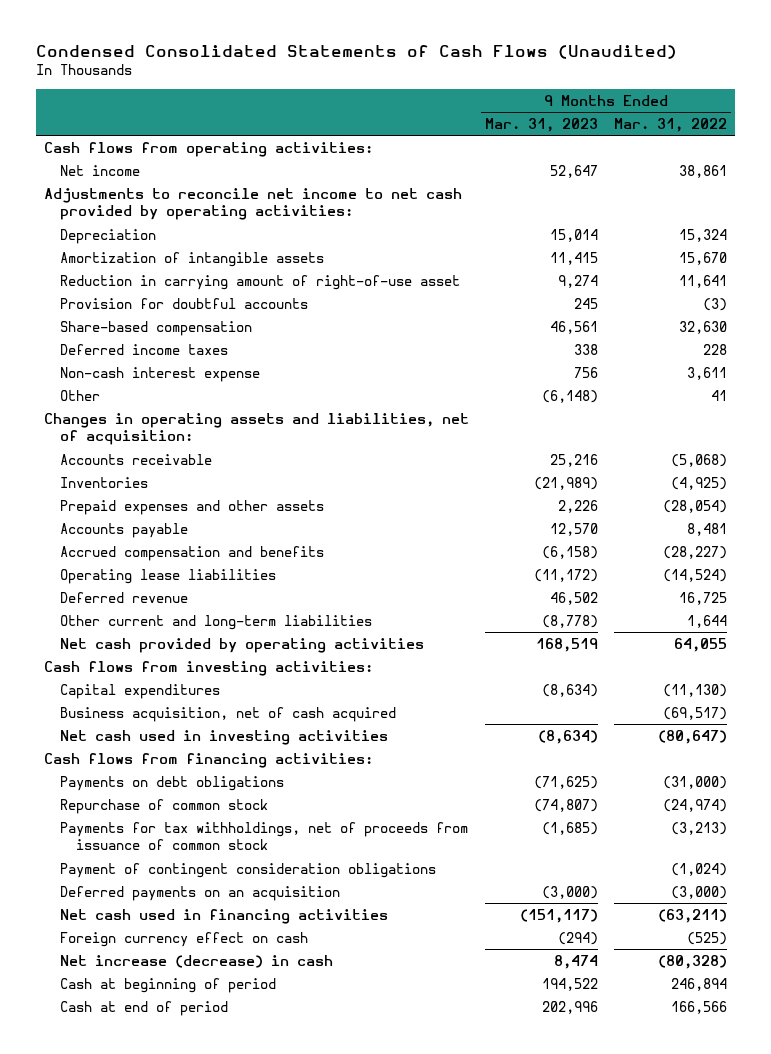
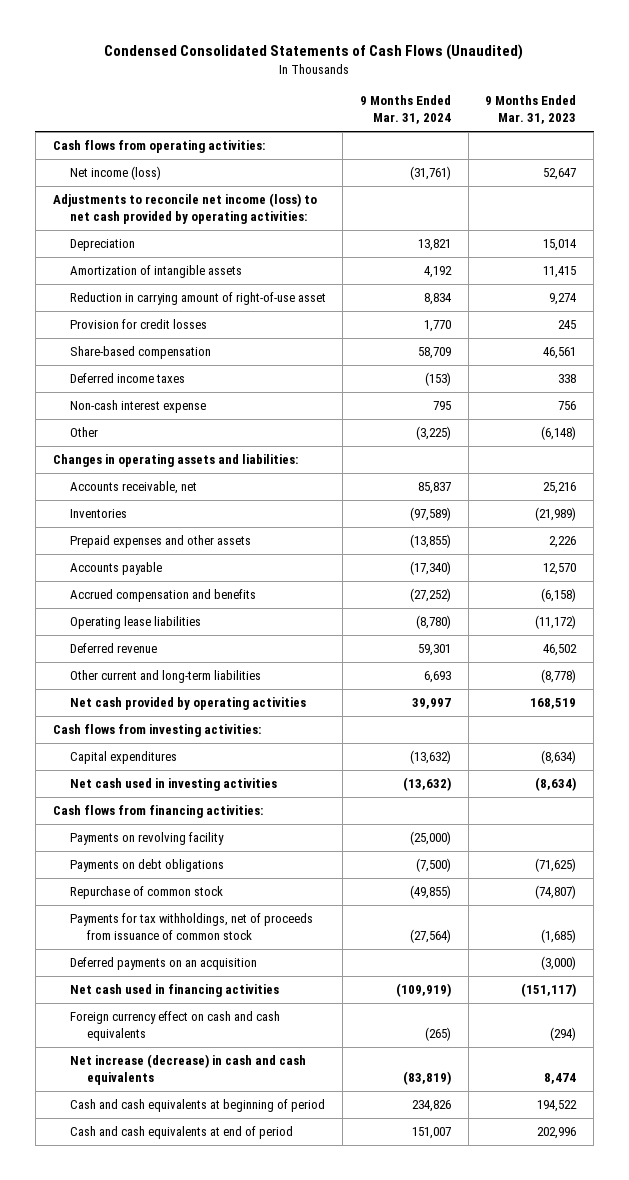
[613,117,727,132] Mar. 31, 2022 -> none
none -> [360,95,452,125] 9 Months Ended Mar. 31, 2024
[59,164,140,176] Net income -> [69,166,161,181] Net income (loss)
[44,187,463,221] Adjustments to reconcile net income to net cash provided by operating activities: -> [52,193,317,225] Adjustments to reconcile net income (loss) to net cash provided by operating activities:
[59,297,308,309] Provision for doubtful accounts -> [69,319,207,330] Provision for credit losses
[44,412,470,446] Changes in operating assets and liabilities, net of acquisition: -> [52,454,298,468] Changes in operating assets and liabilities:
[59,453,212,465] Accounts receivable -> [69,481,197,495] Accounts receivable, net
[59,706,396,722] Business acquisition, net of cash acquired -> none
none -> [69,832,224,846] Payments on revolving facility
[59,862,436,878] Payment of contingent consideration obligations -> none
[59,931,308,947] Foreign currency effect on cash -> [69,1011,280,1042] Foreign currency effect on cash and cash equivalents
[59,954,333,968] Net increase (decrease) in cash -> [69,1054,306,1086] Net increase (decrease) in cash and cash equivalents
[59,977,276,993] Cash at beginning of period -> [69,1099,325,1113] Cash and cash equivalents at beginning of period
[59,1000,228,1016] Cash at end of period -> [69,1126,293,1140] Cash and cash equivalents at end of period

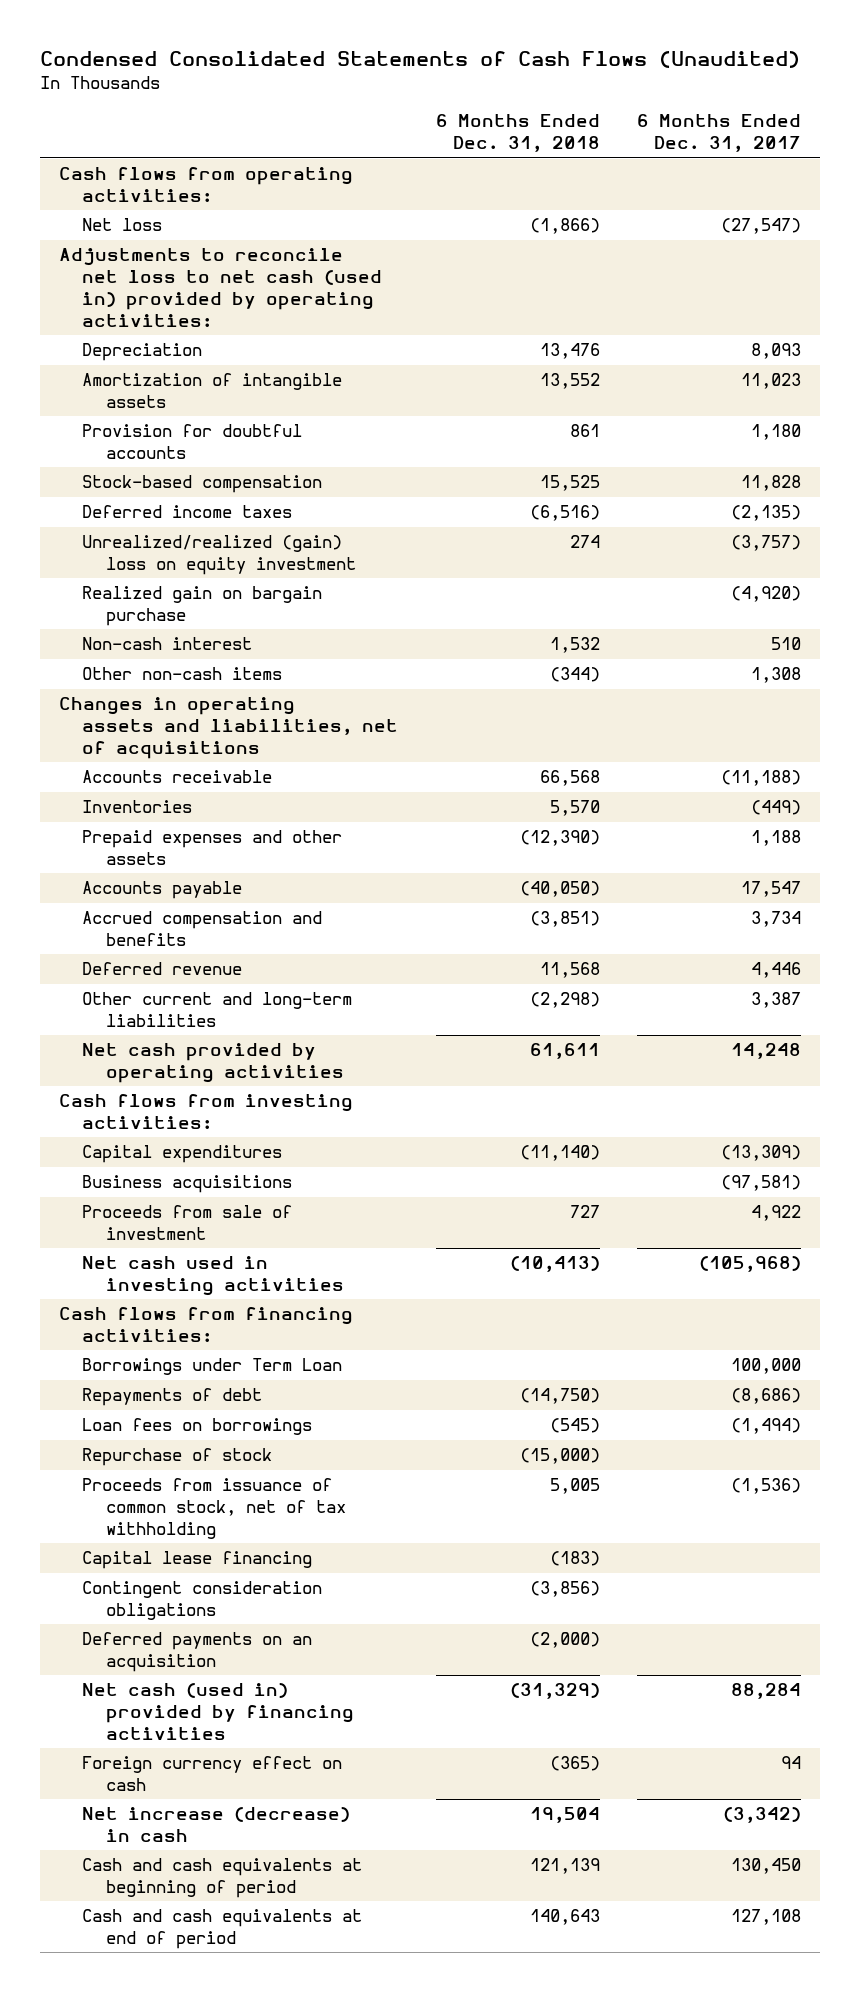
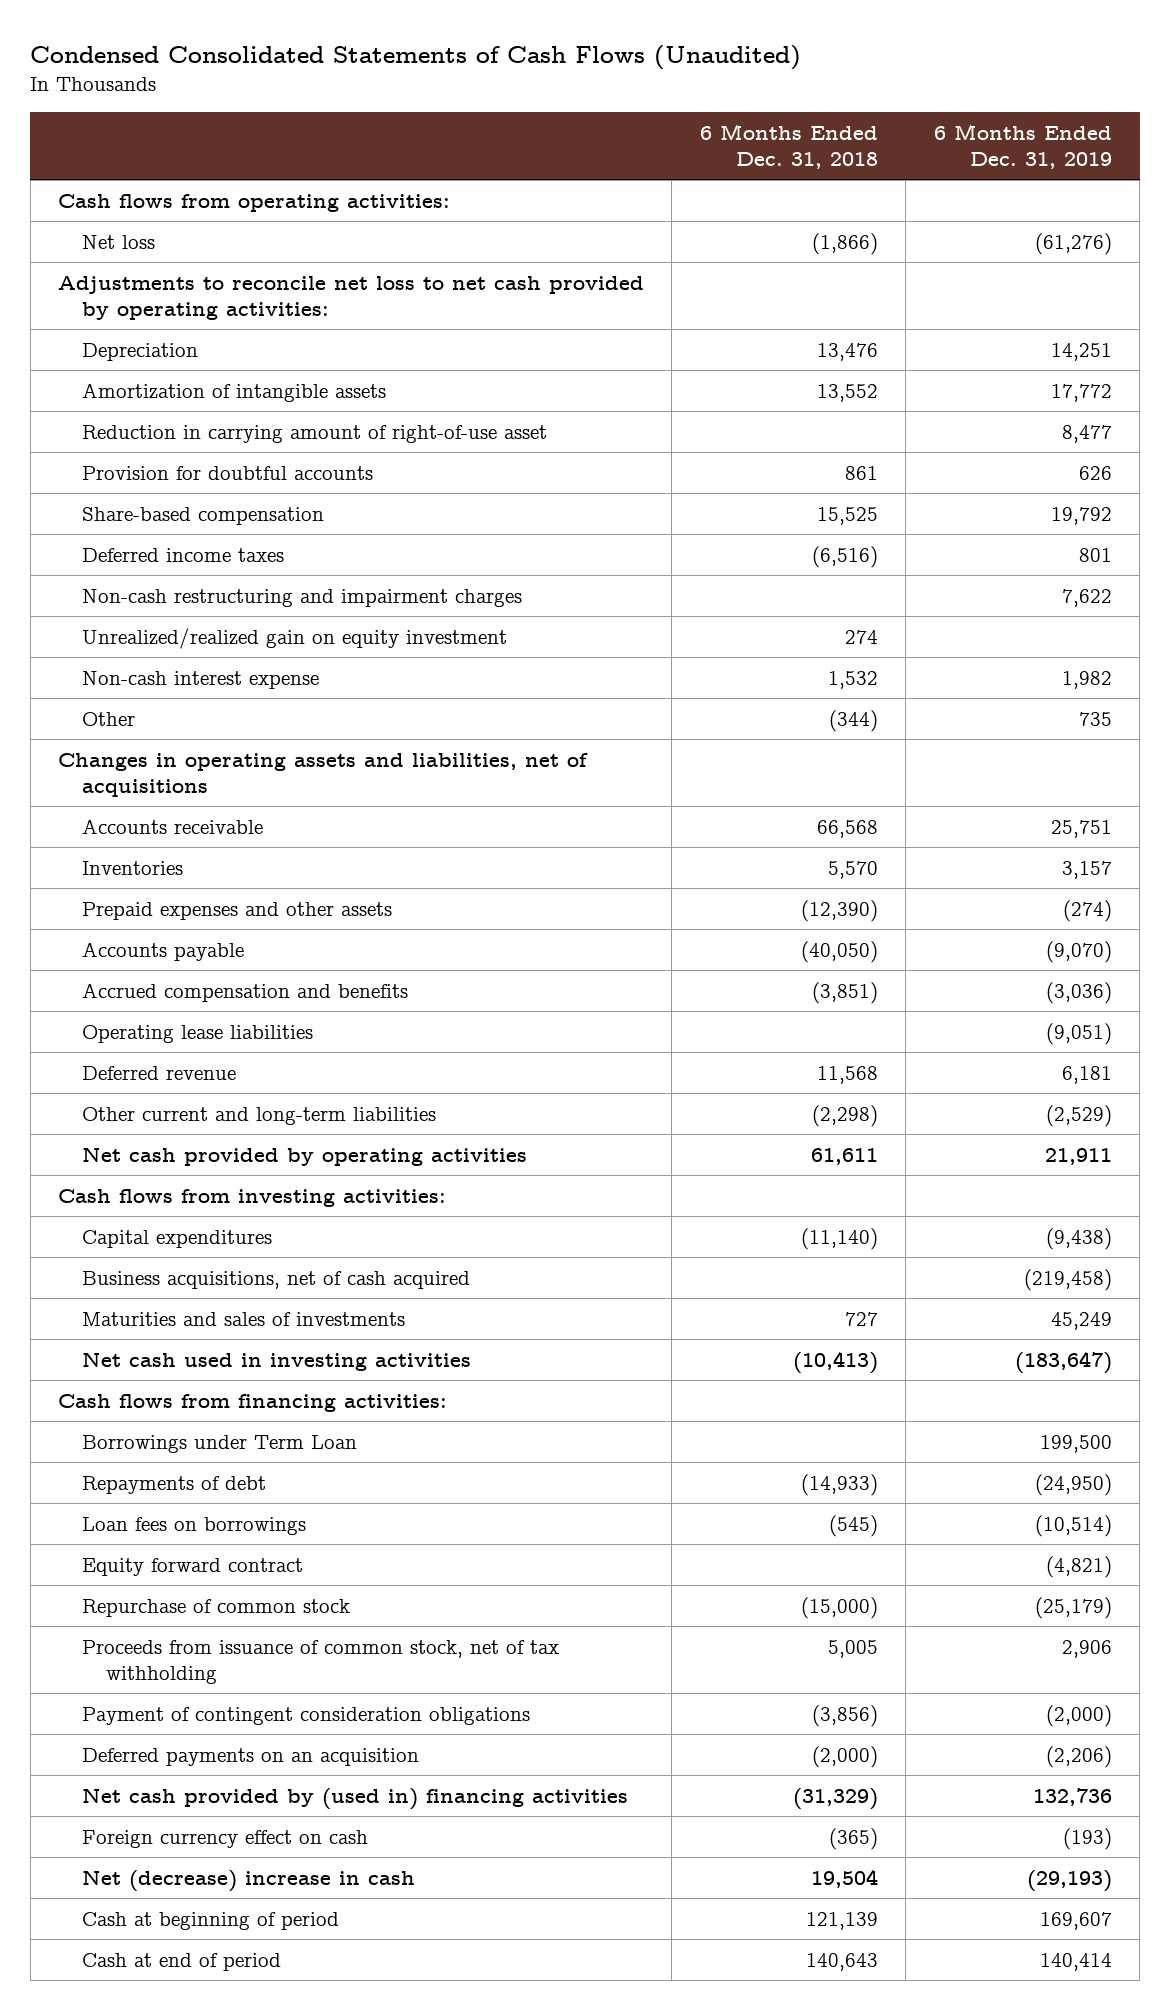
[637,114,802,153] 6 Months Ended Dec. 31, 2017 -> none
none -> [933,123,1112,169] 6 Months Ended Dec. 31, 2019
[58,248,383,327] Adjustments to reconcile net loss to net cash (used in) provided by operating activities: -> [57,275,644,320] Adjustments to reconcile net loss to net cash provided by operating activities:
none -> [81,424,547,443] Reduction in carrying amount of right-of-use asset
[82,475,323,494] Stock-based compensation -> [81,506,324,525] Share-based compensation
[82,586,323,627] Realized gain on bargain purchase -> none
none -> [81,588,522,607] Non-cash restructuring and impairment charges
[82,535,357,576] Unrealized/realized (gain) loss on equity investment -> [81,627,507,649] Unrealized/realized gain on equity investment
[82,637,253,651] Non-cash interest -> [81,670,319,689] Non-cash interest expense
[82,667,283,681] Other non-cash items -> [81,711,135,726] Other
none -> [81,1024,313,1043] Operating lease liabilities
[82,1175,293,1194] Business acquisitions -> [81,1270,470,1289] Business acquisitions, net of cash acquired
[82,1205,293,1241] Proceeds from sale of investment -> [81,1311,405,1326] Maturities and sales of investments
[519,1388,600,1405] (14,750) -> [800,1473,878,1496] (14,933)
none -> [81,1557,303,1576] Equity forward contract
[82,1448,273,1467] Repurchase of stock -> [81,1598,350,1617] Repurchase of common stock
[82,1551,313,1570] Capital lease financing -> none
[82,1581,323,1621] Contingent consideration obligations -> [81,1706,530,1725] Payment of contingent consideration obligations
[82,1683,355,1740] Net cash (used in) provided by financing activities -> [81,1787,628,1810] Net cash provided by (used in) financing activities
[82,1807,351,1843] Net increase (decrease) in cash -> [81,1869,415,1892] Net (decrease) increase in cash
[82,1858,363,1899] Cash and cash equivalents at beginning of period -> [81,1911,339,1930] Cash at beginning of period
[82,1909,363,1950] Cash and cash equivalents at end of period -> [81,1952,281,1971] Cash at end of period

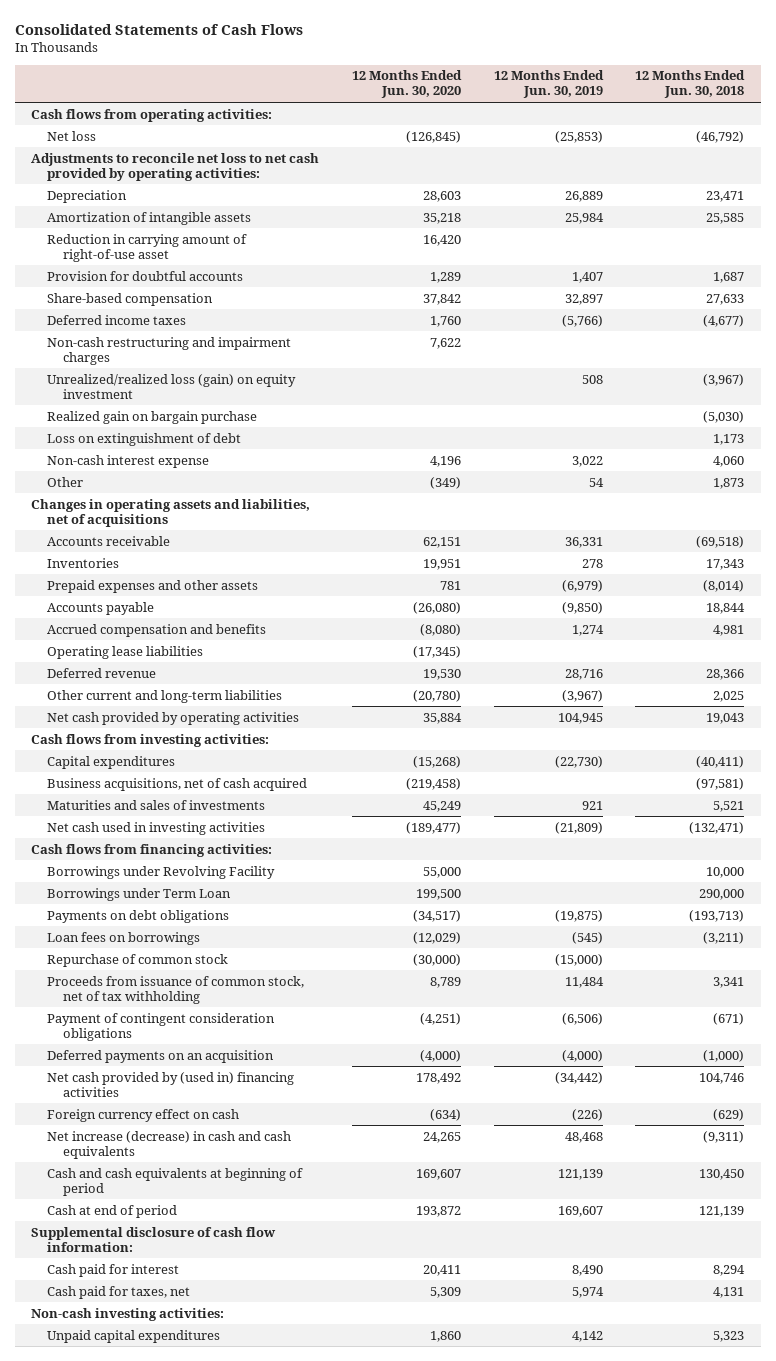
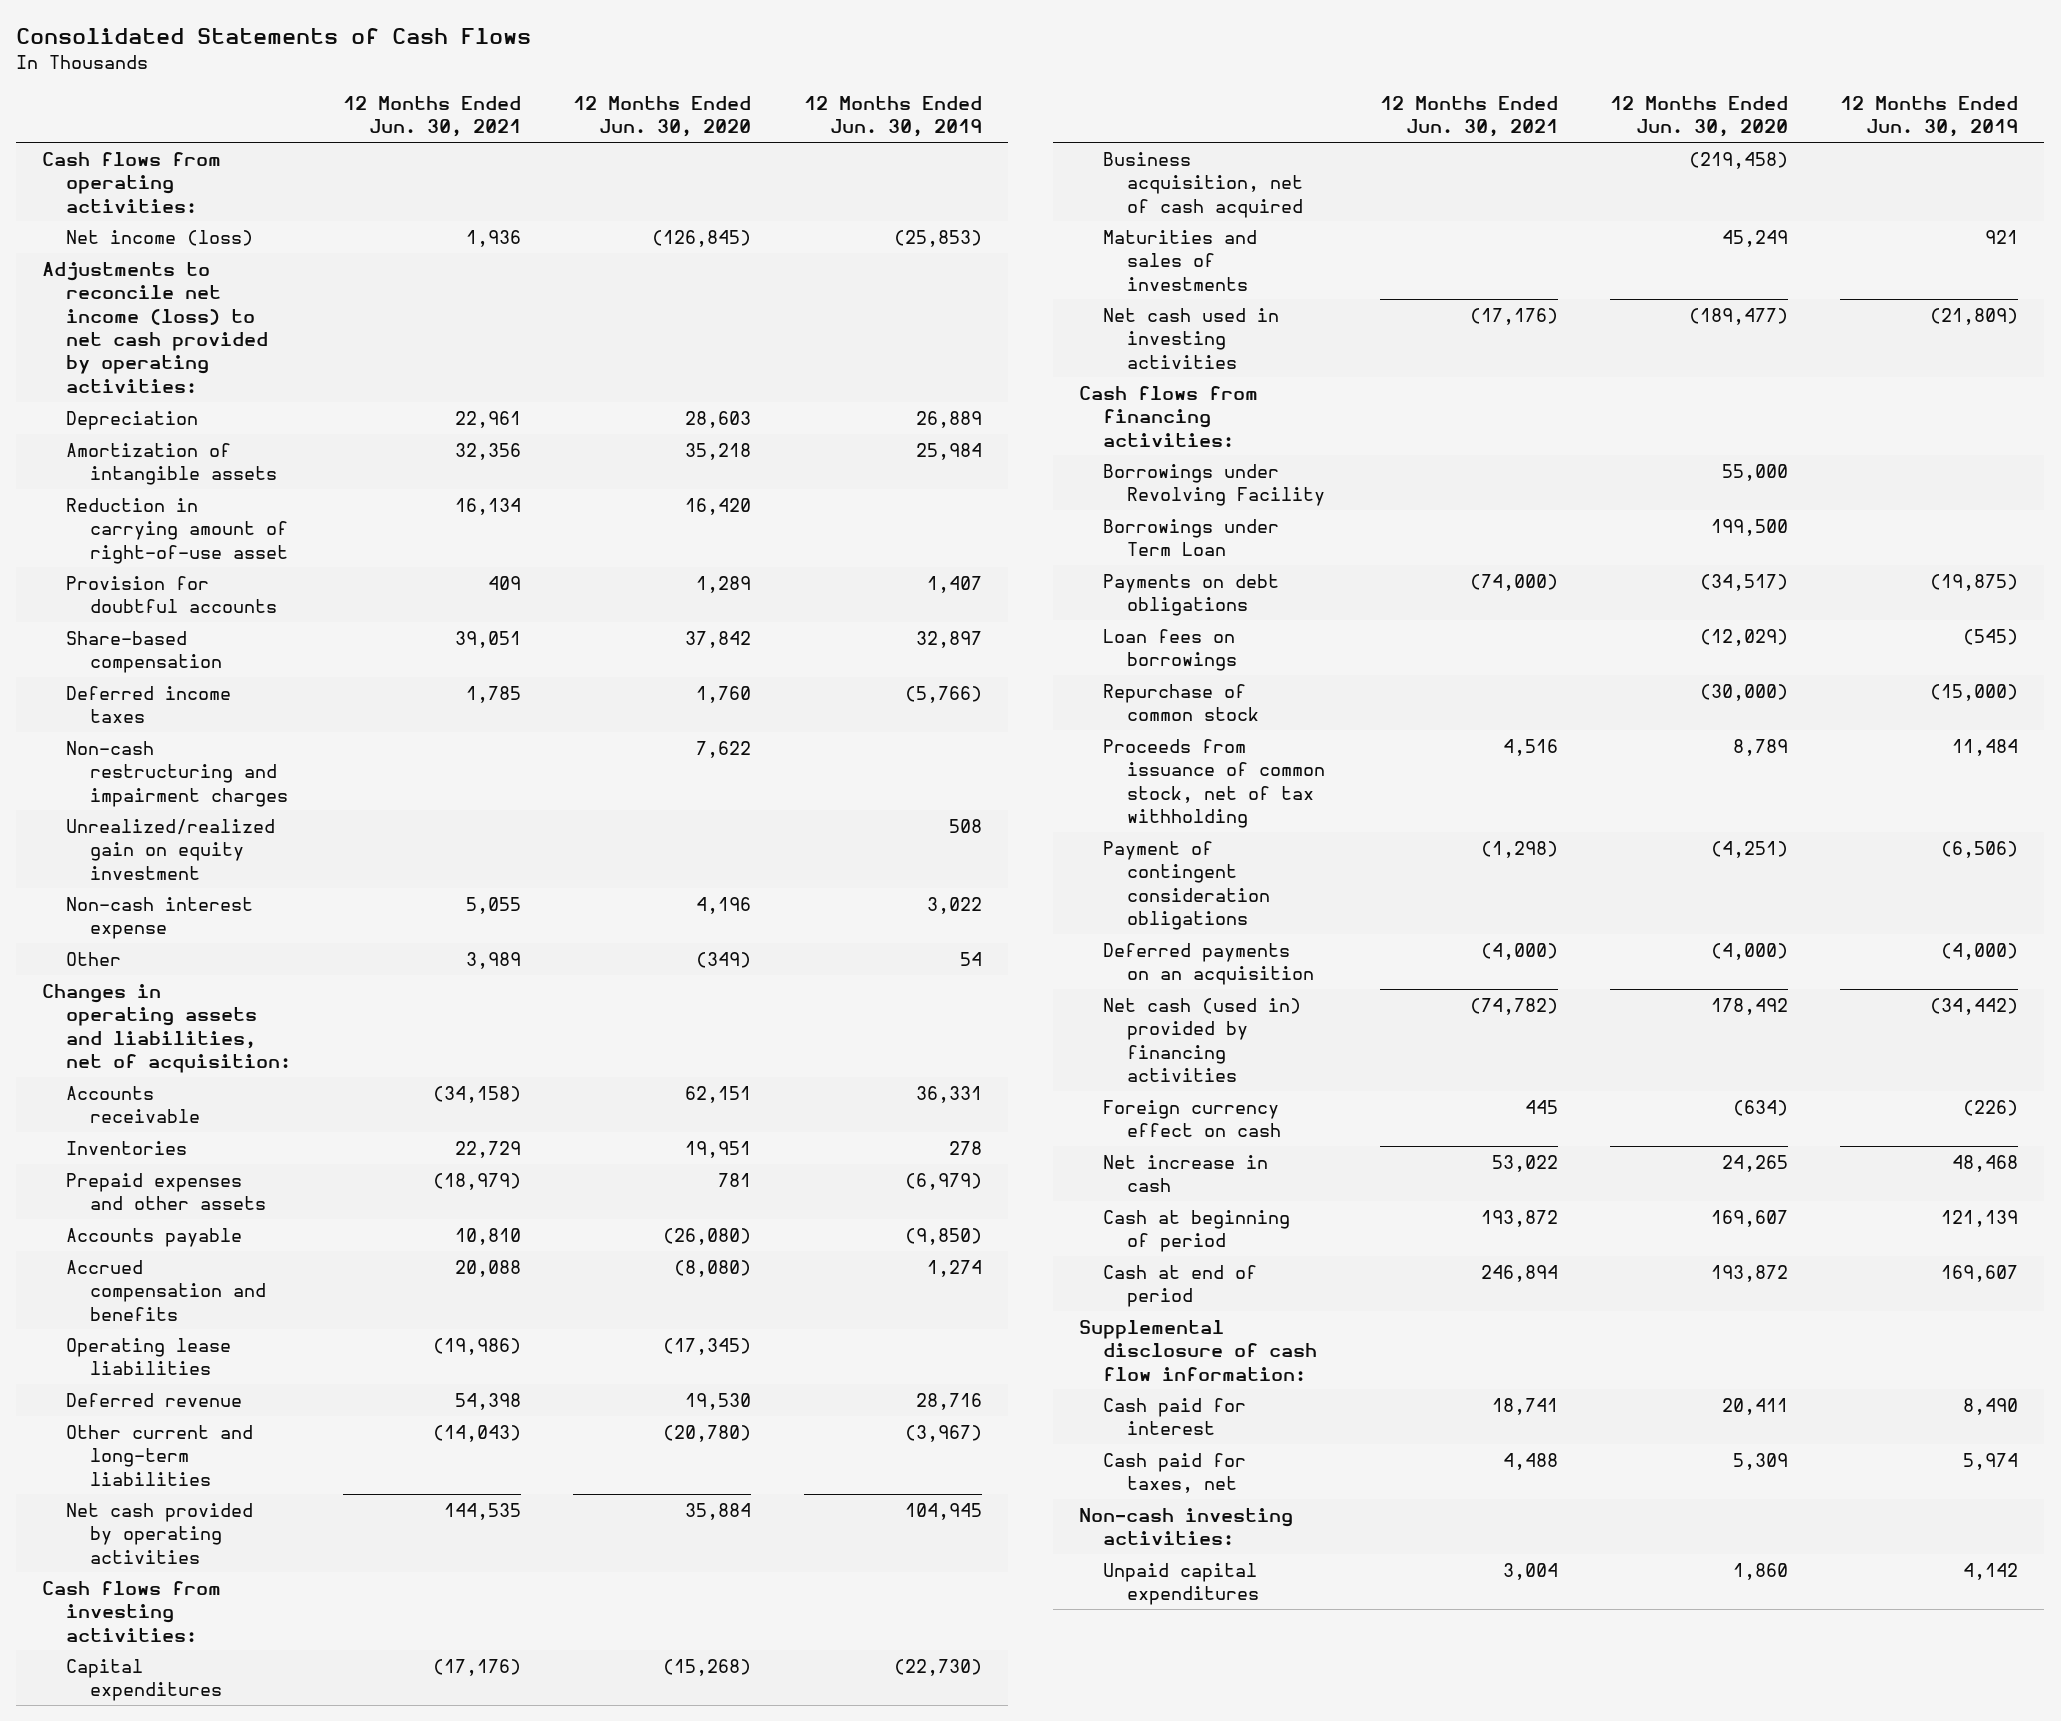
[635,70,746,99] 12 Months Ended Jun. 30, 2018 -> none
none -> [343,95,522,138] 12 Months Ended Jun. 30, 2021
[46,130,96,141] Net loss -> [66,229,254,246] Net income (loss)
[31,152,320,181] Adjustments to reconcile net loss to net cash provided by operating activities: -> [42,261,269,393] Adjustments to reconcile net income (loss) to net cash provided by operating activities:
[46,410,257,424] Realized gain on bargain purchase -> none
[46,432,241,446] Loss on extinguishment of debt -> none
[46,373,296,399] Unrealized/realized loss (gain) on equity investment -> [66,818,276,880] Unrealized/realized gain on equity investment
[31,498,311,527] Changes in operating assets and liabilities, net of acquisitions -> [42,983,292,1074] Changes in operating assets and liabilities, net of acquisition:
[46,777,307,791] Business acquisitions, net of cash acquired -> [1102,151,1303,218] Business acquisition, net of cash acquired
[46,1071,294,1097] Net cash provided by (used in) financing activities -> [1102,997,1301,1083] Net cash (used in) provided by financing activities
[46,1130,291,1159] Net increase (decrease) in cash and cash equivalents -> [1102,1154,1268,1193] Net increase in cash
[46,1167,303,1196] Cash and cash equivalents at beginning of period -> [1102,1209,1290,1253] Cash at beginning of period

